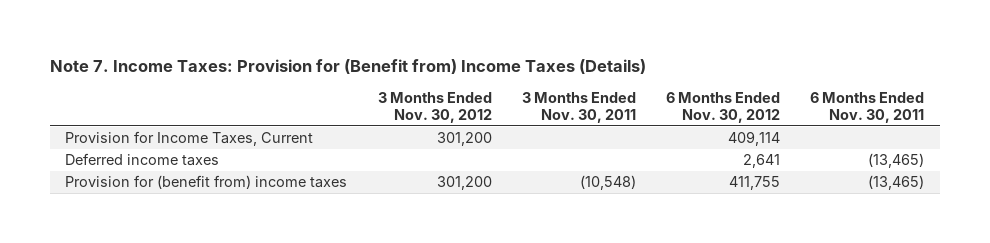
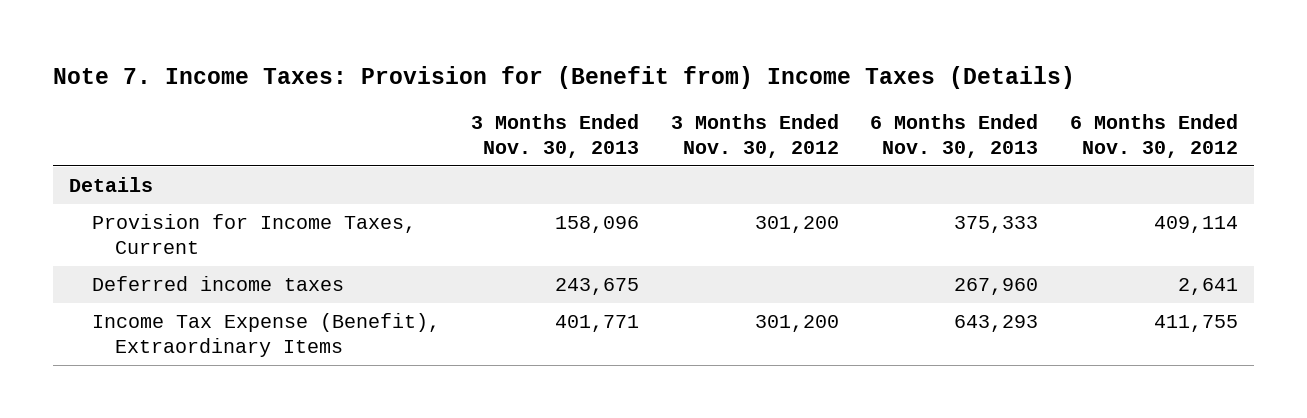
[521,92,636,123] 3 Months Ended Nov. 30, 2011 -> none
[810,92,925,123] 6 Months Ended Nov. 30, 2011 -> none
none -> [471,114,640,159] 3 Months Ended Nov. 30, 2013
none -> [870,114,1039,159] 6 Months Ended Nov. 30, 2013
none -> [68,176,153,192] Details
[65,175,348,190] Provision for (benefit from) income taxes -> [92,312,441,357] Income Tax Expense (Benefit), Extraordinary Items

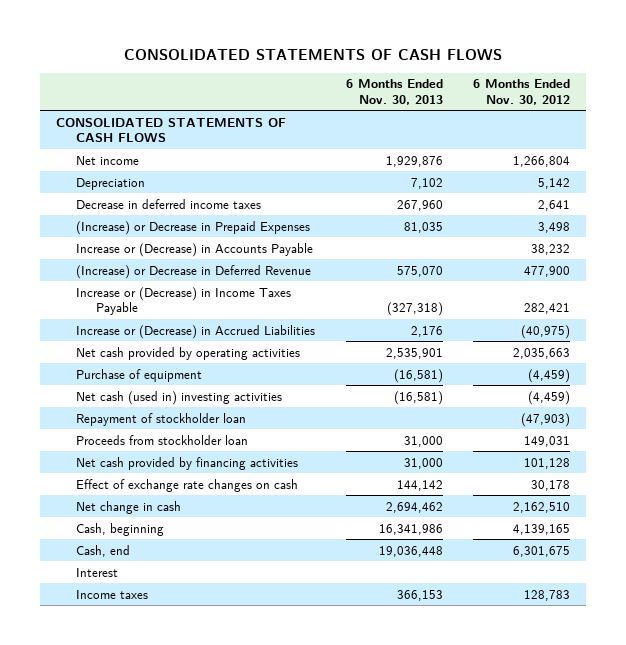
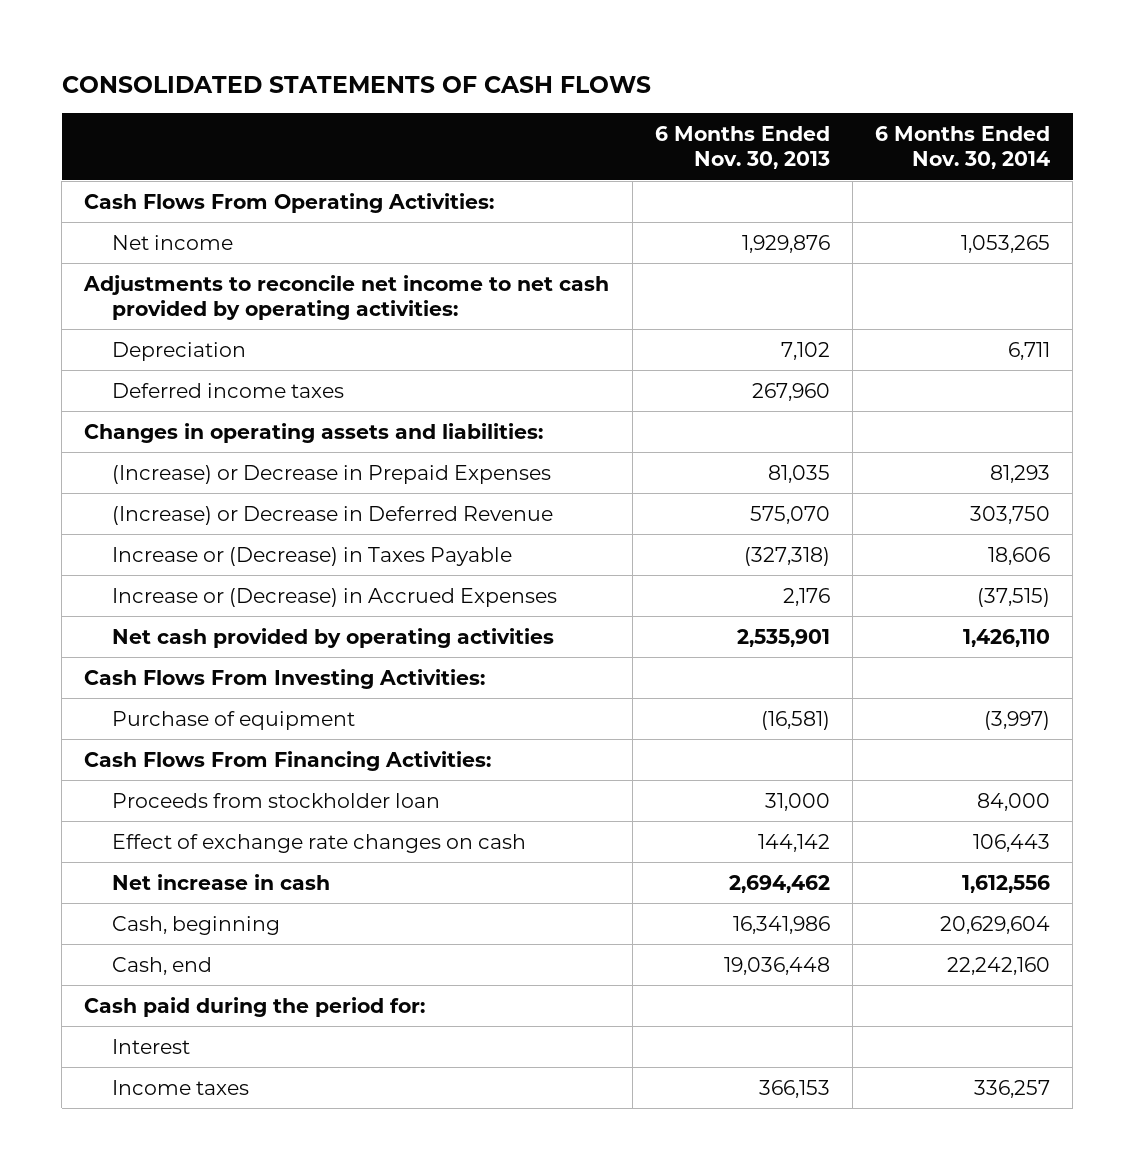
[473,79,571,105] 6 Months Ended Nov. 30, 2012 -> none
none -> [875,125,1051,170] 6 Months Ended Nov. 30, 2014
[55,117,286,142] CONSOLIDATED STATEMENTS OF CASH FLOWS -> none
none -> [84,192,495,213] Cash Flows From Operating Activities:
none -> [83,274,610,321] Adjustments to reconcile net income to net cash provided by operating activities:
[75,198,261,209] Decrease in deferred income taxes -> [111,382,344,398] Deferred income taxes
none -> [84,422,544,443] Changes in operating assets and liabilities:
[75,242,313,257] Increase or (Decrease) in Accounts Payable -> none
[75,286,291,315] Increase or (Decrease) in Income Taxes Payable -> [111,546,512,566] Increase or (Decrease) in Taxes Payable
[75,324,315,339] Increase or (Decrease) in Accrued Liabilities -> [111,587,557,607] Increase or (Decrease) in Accrued Expenses
none -> [84,668,486,689] Cash Flows From Investing Activities:
[75,390,282,405] Net cash (used in) investing activities -> none
[75,412,246,426] Repayment of stockholder loan -> none
none -> [84,750,492,771] Cash Flows From Financing Activities:
[75,456,298,470] Net cash provided by financing activities -> none
[75,500,181,514] Net change in cash -> [111,873,330,890] Net increase in cash
none -> [84,996,426,1017] Cash paid during the period for:

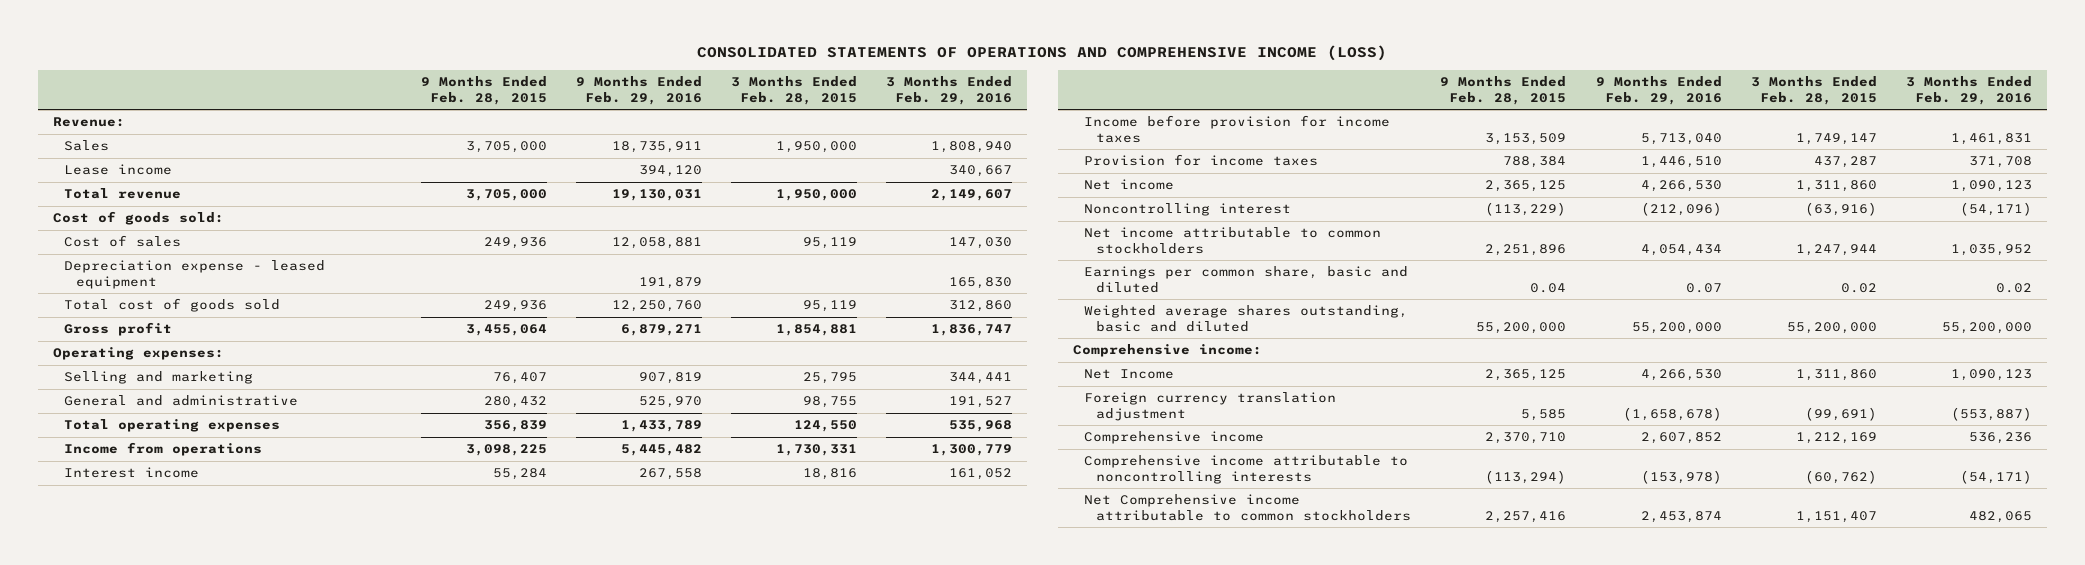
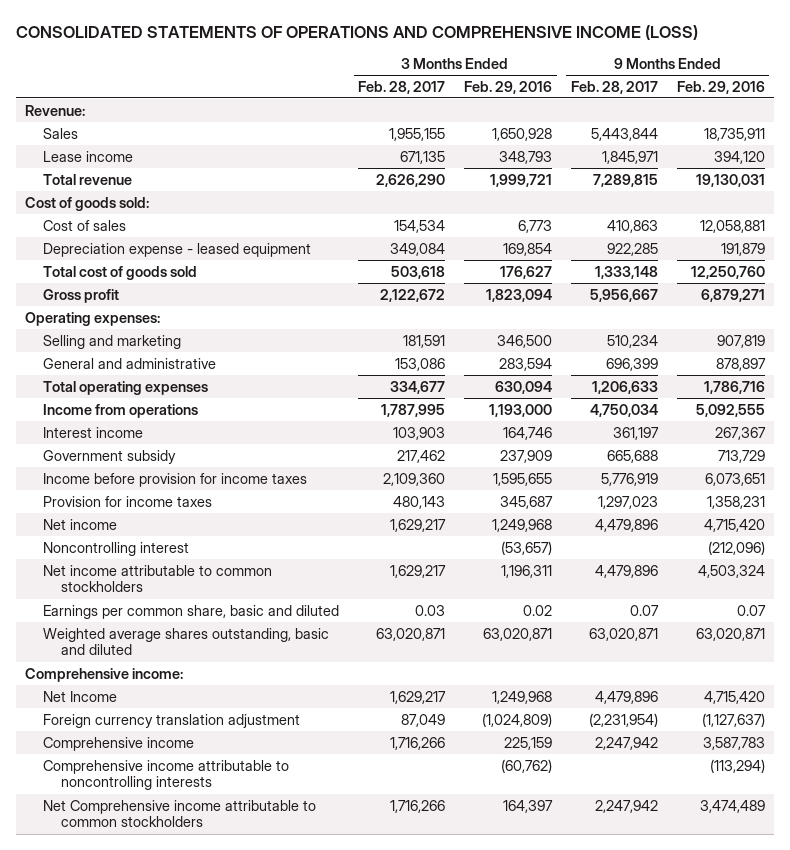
[420,76,547,105] 9 Months Ended Feb. 28, 2015 -> none
[731,76,858,105] 3 Months Ended Feb. 28, 2015 -> none
none -> [358,80,446,94] Feb. 28, 2017
none -> [570,80,658,94] Feb. 28, 2017
[931,141,1013,154] 1,808,940 -> [492,127,553,141] 1,650,928
[949,165,1013,178] 340,667 -> [499,150,553,164] 348,793
[931,189,1013,202] 2,149,607 -> [490,173,553,187] 1,999,721
[949,237,1013,250] 147,030 -> [518,219,553,233] 6,773
[949,276,1013,289] 165,830 -> [503,242,553,256] 169,854
[949,300,1013,313] 312,860 -> [500,265,553,279] 176,627
[931,324,1013,337] 1,836,747 -> [486,288,553,302] 1,823,094
[949,372,1013,385] 344,441 -> [497,334,553,348] 346,500
[638,396,702,409] 525,970 -> [715,357,766,371] 878,897
[949,396,1013,409] 191,527 -> [499,357,553,371] 283,594
[620,420,702,433] 1,433,789 -> [703,380,765,394] 1,786,716
[949,420,1013,433] 535,968 -> [495,380,553,394] 630,094
[620,444,702,457] 5,445,482 -> [695,403,765,417] 5,092,555
[931,444,1013,457] 1,300,779 -> [489,403,553,417] 1,193,000
[638,468,702,481] 267,558 -> [714,426,766,440] 267,367
[949,468,1013,481] 161,052 -> [503,426,553,440] 164,746
none -> [43,449,177,464] Government subsidy
[1640,132,1722,145] 5,713,040 -> [704,472,765,486] 6,073,651
[1951,132,2033,145] 1,461,831 -> [493,472,553,486] 1,595,655
[1640,156,1722,169] 1,446,510 -> [706,495,765,509] 1,358,231
[1969,156,2033,169] 371,708 -> [500,495,554,509] 345,687
[1640,180,1722,193] 4,266,530 -> [703,518,765,532] 4,715,420
[1951,180,2033,193] 1,090,123 -> [492,518,553,532] 1,249,968
[1960,202,2033,217] (54,171) -> [501,540,553,555] (53,657)
[1640,243,1722,256] 4,054,434 -> [697,564,765,578] 4,503,324
[1951,243,2033,256] 1,035,952 -> [501,564,553,578] 1,196,311
[1631,321,1722,334] 55,200,000 -> [695,627,765,641] 63,020,871
[1942,321,2033,334] 55,200,000 -> [483,627,553,641] 63,020,871
[1640,369,1722,382] 4,266,530 -> [703,690,765,704] 4,715,420
[1951,369,2033,382] 1,090,123 -> [492,690,553,704] 1,249,968
[1622,406,1722,421] (1,658,678) -> [701,712,765,727] (1,127,637)
[1951,406,2033,421] (553,887) -> [482,712,553,727] (1,024,809)
[1640,432,1722,445] 2,607,852 -> [702,736,765,750] 3,587,783
[1969,432,2033,445] 536,236 -> [504,736,553,750] 225,159
[1640,469,1722,484] (153,978) -> [709,758,765,773] (113,294)
[1960,469,2033,484] (54,171) -> [501,758,553,773] (60,762)
[1640,510,1722,523] 2,453,874 -> [699,799,765,813] 3,474,489
[1969,510,2033,523] 482,065 -> [503,799,554,813] 164,397

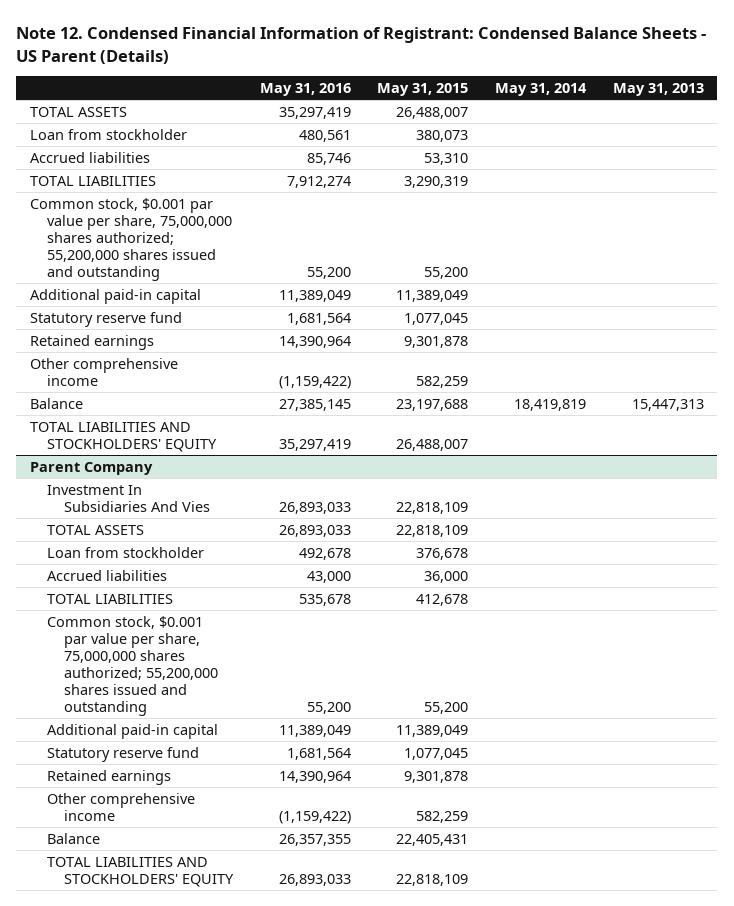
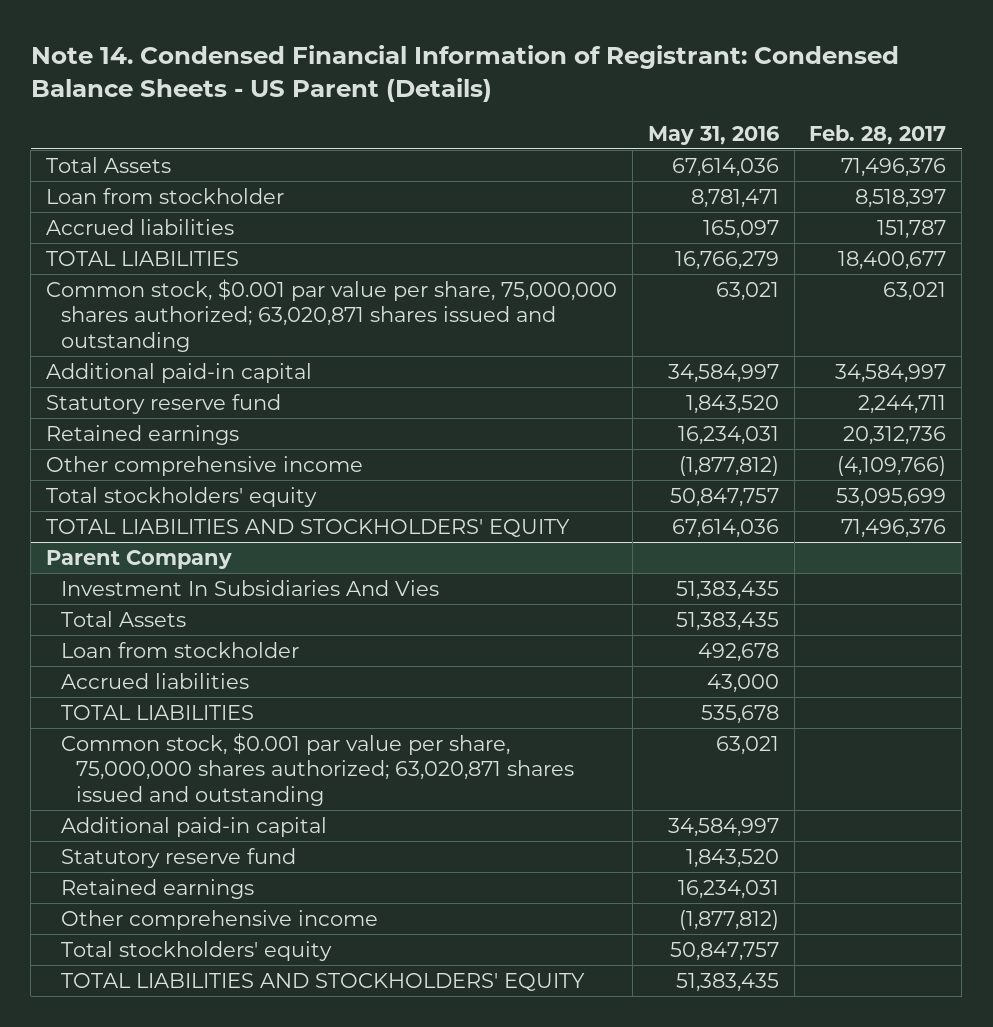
[16,26,707,64] Note 12. Condensed Financial Information of Registrant: Condensed Balance Sheets - US Parent (Details) -> [30,44,899,102] Note 14. Condensed Financial Information of Registrant: Condensed Balance Sheets - US Parent (Details)
[377,82,469,96] May 31, 2015 -> none
[495,82,588,96] May 31, 2014 -> none
[612,82,704,96] May 31, 2013 -> none
none -> [809,124,947,145] Feb. 28, 2017
[29,397,83,409] Balance -> none
[29,106,127,117] TOTAL ASSETS -> [46,156,172,173] Total Assets
[278,106,351,119] 35,297,419 -> [671,157,779,177] 67,614,036
[298,129,351,142] 480,561 -> [690,188,779,208] 8,781,471
[306,152,351,165] 85,746 -> [702,219,779,239] 165,097
[286,175,351,188] 7,912,274 -> [674,250,779,270] 16,766,279
[29,197,232,281] Common stock, $0.001 par value per share, 75,000,000 shares authorized; 55,200,000 shares issued and outstanding -> [46,278,618,352] Common stock, $0.001 par value per share, 75,000,000 shares authorized; 63,020,871 shares issued and outstanding
[306,266,351,279] 55,200 -> [715,281,779,301] 63,021
[278,289,351,302] 11,389,049 -> [667,363,779,383] 34,584,997
[286,312,351,325] 1,681,564 -> [685,394,779,414] 1,843,520
[278,335,351,348] 14,390,964 -> [677,425,779,445] 16,234,031
[278,375,351,389] (1,159,422) -> [678,455,779,476] (1,877,812)
none -> [46,486,318,507] Total stockholders' equity
[278,438,351,451] 35,297,419 -> [671,518,779,538] 67,614,036
[278,501,351,514] 26,893,033 -> [675,580,779,600] 51,383,435
[46,524,144,535] TOTAL ASSETS -> [61,610,187,627] Total Assets
[278,524,351,537] 26,893,033 -> [675,611,779,631] 51,383,435
[46,832,100,844] Balance -> none
[46,615,218,716] Common stock, $0.001 par value per share, 75,000,000 shares authorized; 55,200,000 shares issued and outstanding -> [61,732,575,806] Common stock, $0.001 par value per share, 75,000,000 shares authorized; 63,020,871 shares issued and outstanding
[306,701,351,714] 55,200 -> [715,735,779,755] 63,021
[278,724,351,737] 11,389,049 -> [667,817,779,837] 34,584,997
[286,747,351,760] 1,681,564 -> [685,848,779,868] 1,843,520
[278,770,351,783] 14,390,964 -> [677,879,779,899] 16,234,031
[278,810,351,824] (1,159,422) -> [678,909,779,930] (1,877,812)
none -> [61,940,333,961] Total stockholders' equity
[278,873,351,886] 26,893,033 -> [675,972,779,992] 51,383,435

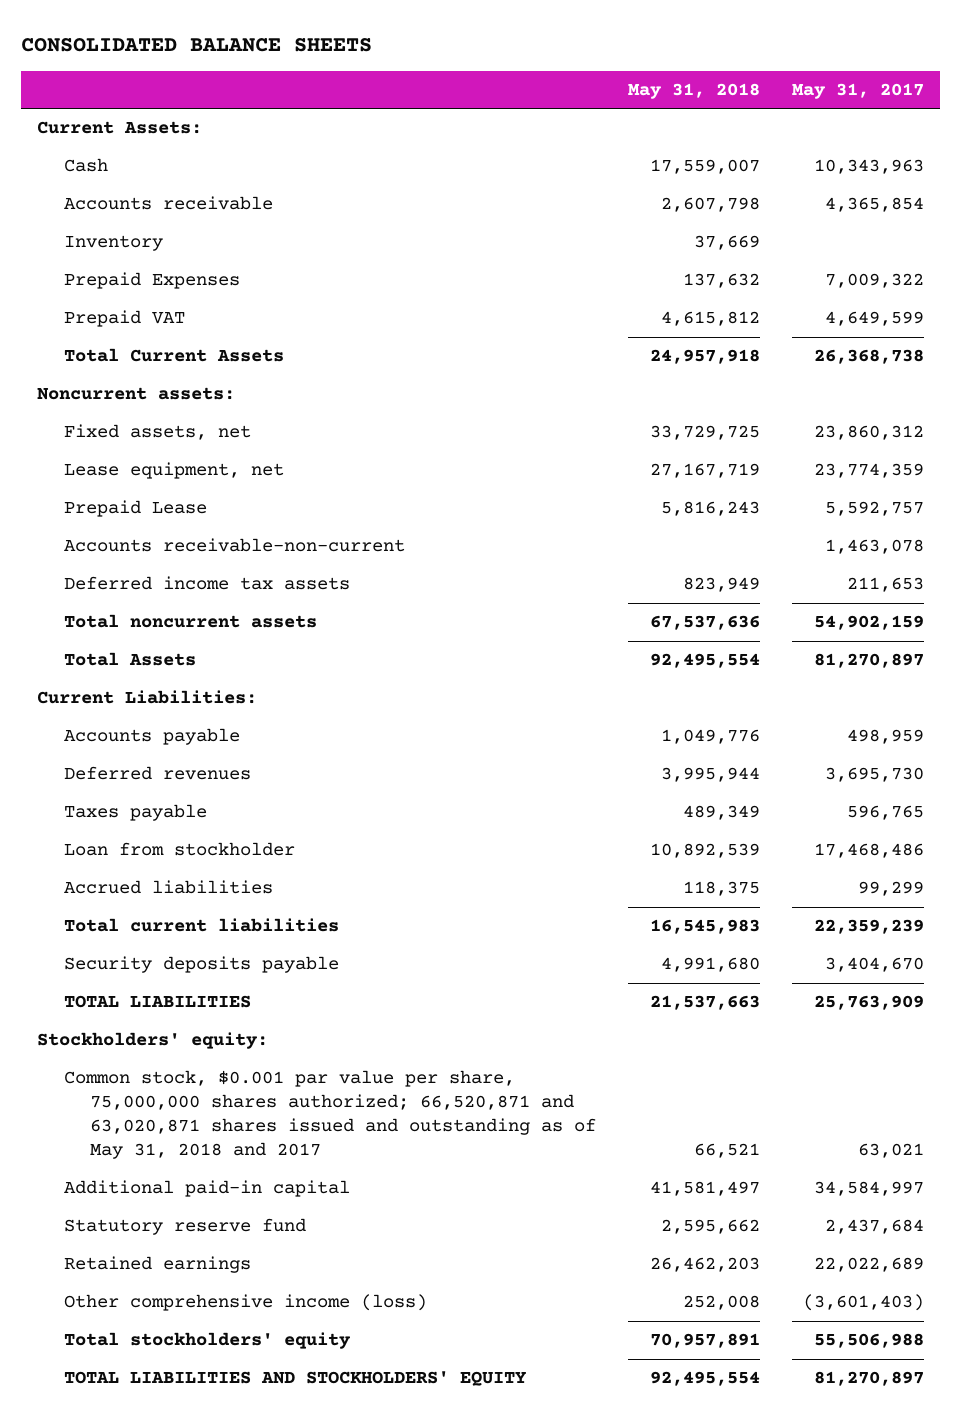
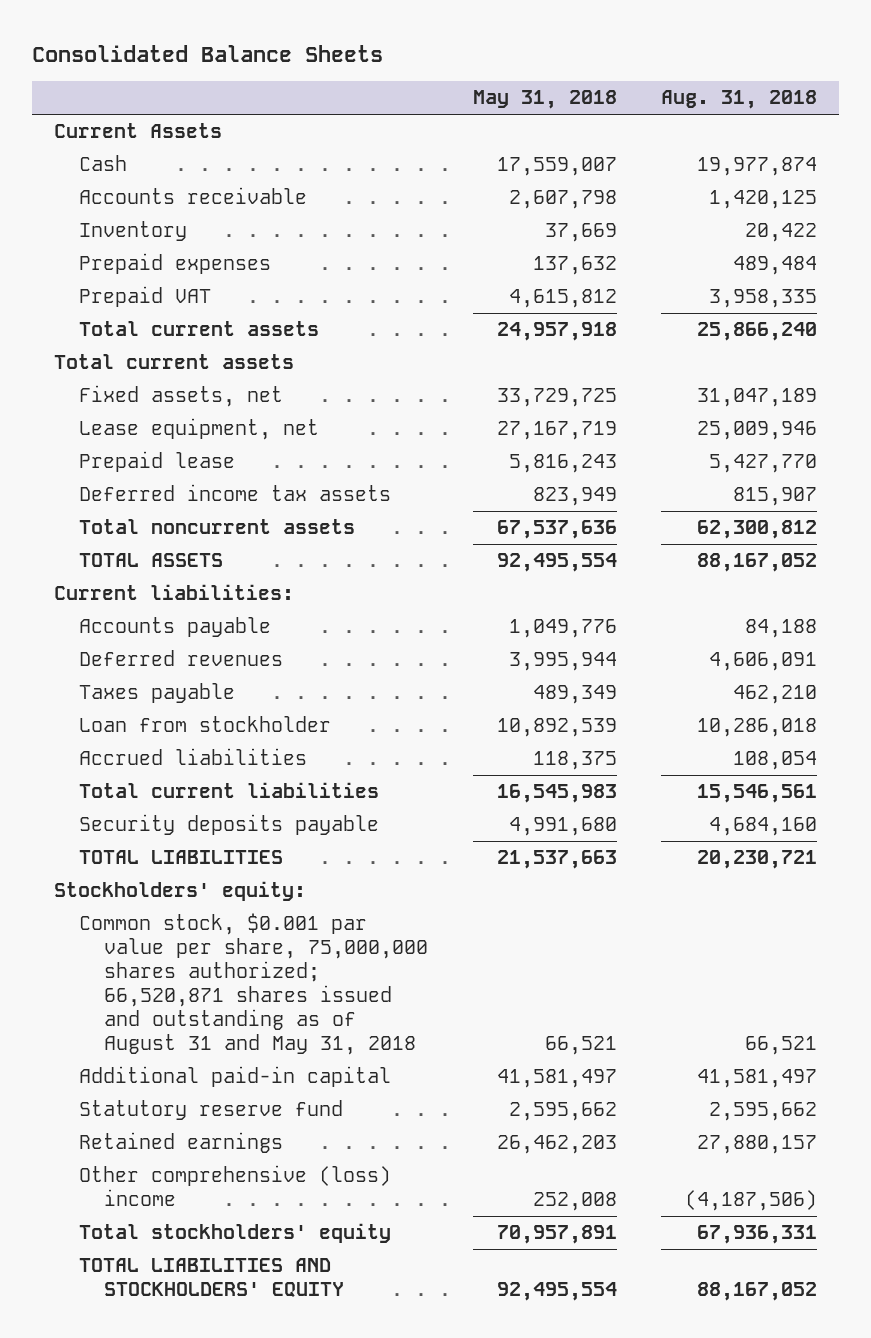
[21,38,373,53] CONSOLIDATED BALANCE SHEETS -> [32,44,384,62] Consolidated Balance Sheets
[791,83,924,100] May 31, 2017 -> none
none -> [660,90,817,110] Aug. 31, 2018
[37,121,203,135] Current Assets: -> [54,123,223,139] Current Assets
[63,272,240,290] Prepaid Expenses -> [79,253,272,275] Prepaid expenses
[63,348,284,363] Total Current Assets -> [79,321,320,337] Total current assets
[37,387,236,401] Noncurrent assets: -> [54,354,295,370] Total current assets
[63,538,405,553] Accounts receivable-non-current -> none
[63,500,207,518] Prepaid Lease -> [79,451,236,473] Prepaid lease
[63,652,196,667] Total Assets -> [79,553,224,568] TOTAL ASSETS
[37,690,258,705] Current Liabilities: -> [54,584,295,601] Current liabilities:
[63,1070,596,1160] Common stock, $0.001 par value per share, 75,000,000 shares authorized; 66,520,871 and 63,020,871 shares issued and outstanding as of May 31, 2018 and 2017 -> [79,913,429,1056] Common stock, $0.001 par value per share, 75,000,000 shares authorized; 66,520,871 shares issued and outstanding as of August 31 and May 31, 2018
[63,1294,427,1312] Other comprehensive income (loss) -> [79,1165,392,1207] Other comprehensive (loss) income

